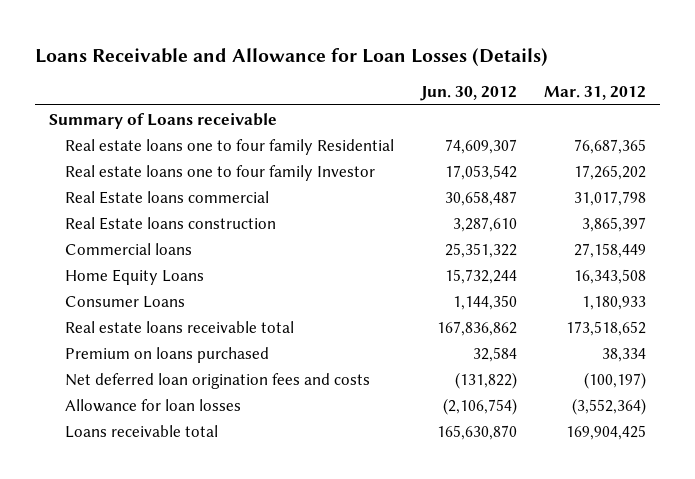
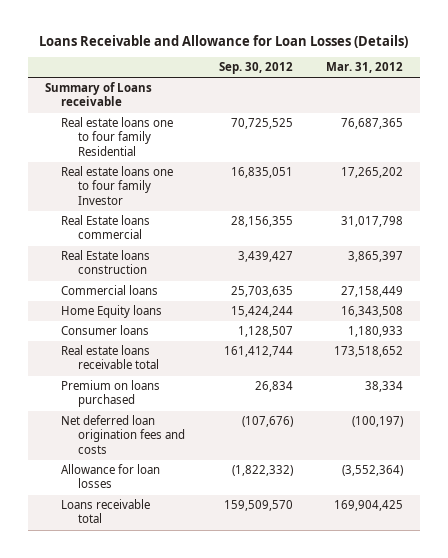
[420,86,518,102] Jun. 30, 2012 -> none
none -> [218,62,293,75] Sep. 30, 2012
[64,268,204,285] Home Equity Loans -> [61,305,163,319] Home Equity loans
[64,295,185,308] Consumer Loans -> [61,325,150,336] Consumer loans

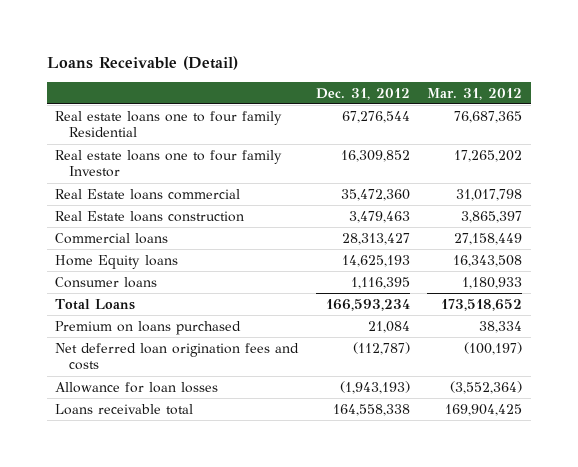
[39,34,409,48] Loans Receivable and Allowance for Loan Losses (Details) -> [46,56,238,71] Loans Receivable (Detail)
[218,62,293,75] Sep. 30, 2012 -> none
none -> [315,87,410,100] Dec. 31, 2012
[45,82,153,107] Summary of Loans receivable -> none
[61,345,159,370] Real estate loans receivable total -> [55,298,136,310] Total Loans

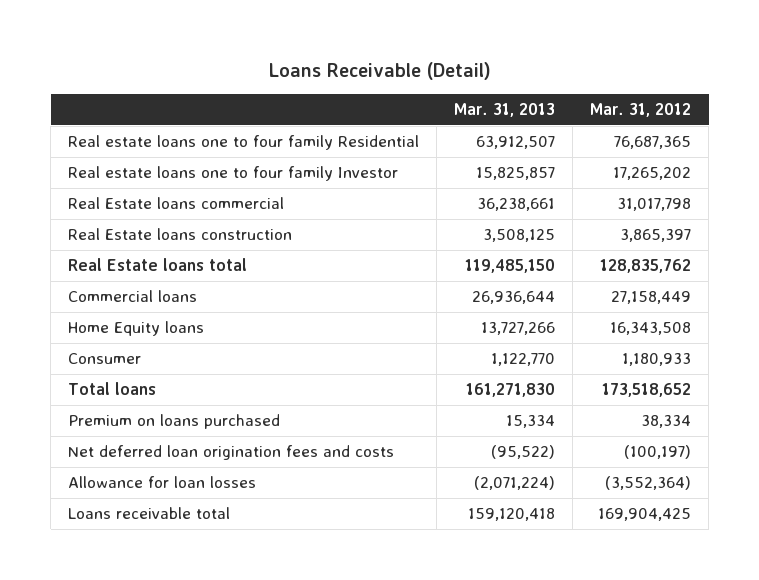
[315,87,410,100] Dec. 31, 2012 -> none
none -> [454,102,556,117] Mar. 31, 2013
none -> [68,258,248,272] Real Estate loans total
[55,276,158,288] Consumer loans -> [68,353,142,365] Consumer
[55,298,136,310] Total Loans -> [68,382,157,396] Total loans

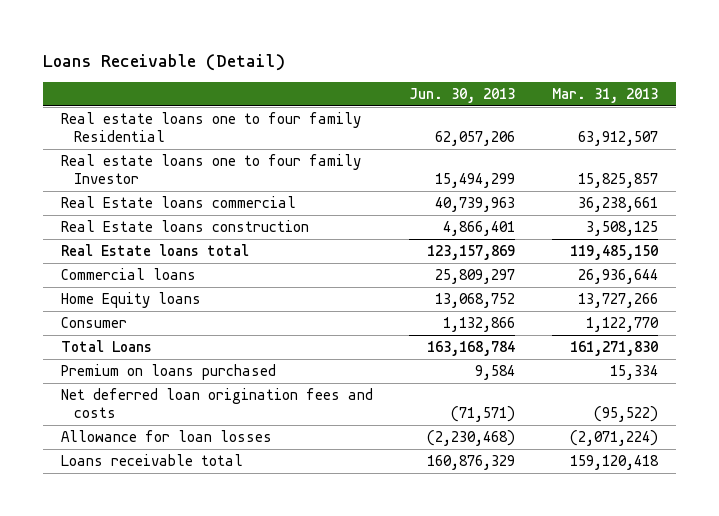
[590,102,692,117] Mar. 31, 2012 -> none
none -> [409,88,516,104] Jun. 30, 2013
[68,382,157,396] Total loans -> [61,340,153,353] Total Loans

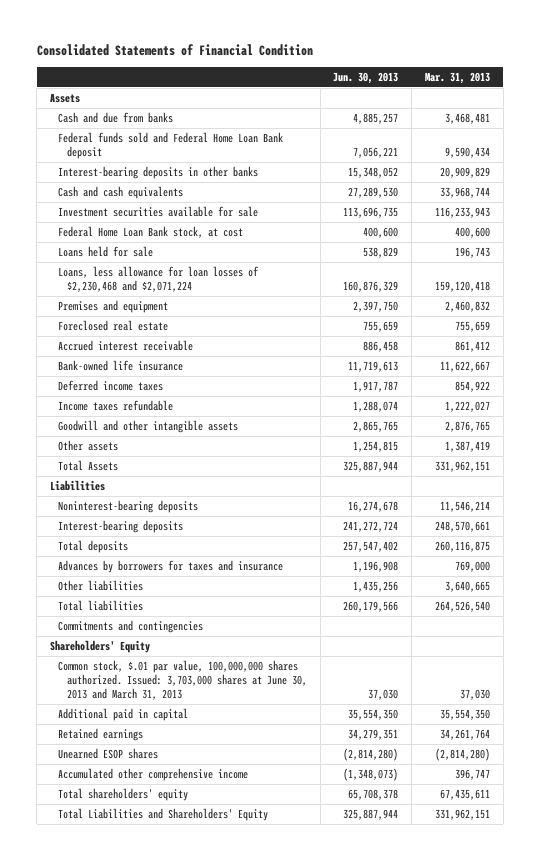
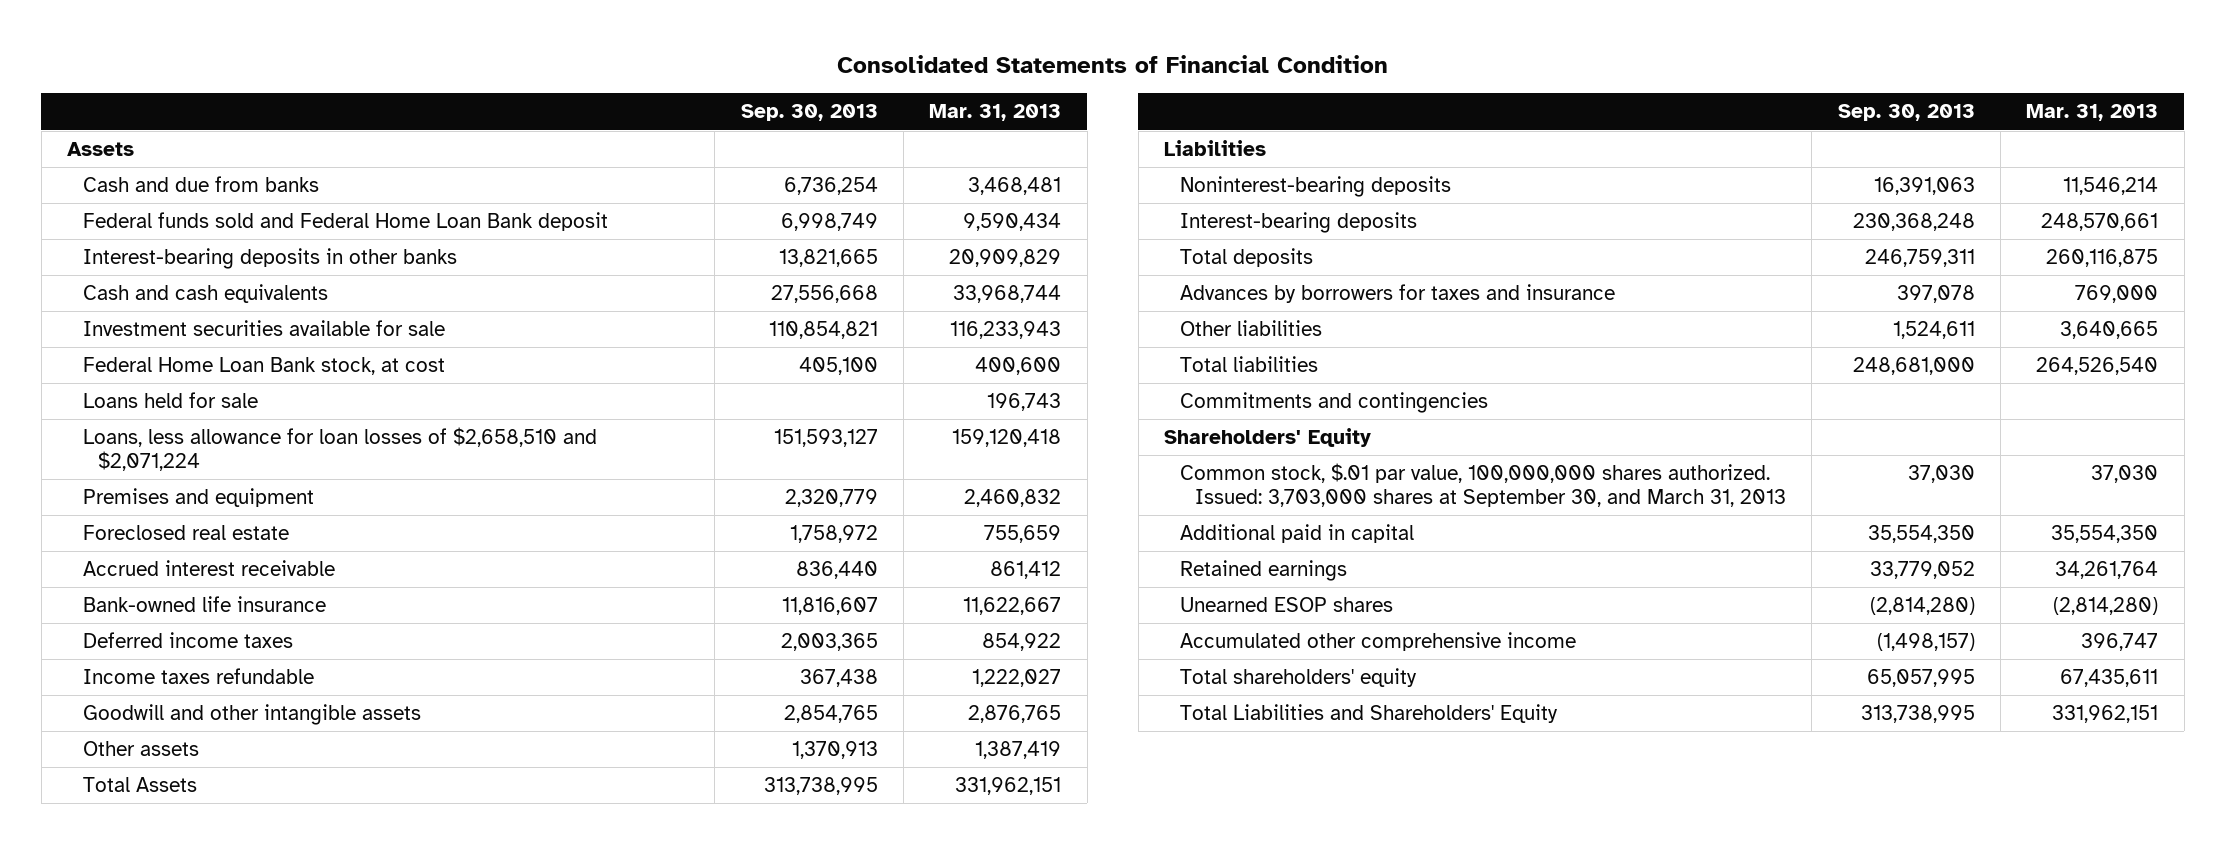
[333,71,399,84] Jun. 30, 2013 -> none
none -> [740,104,878,122] Sep. 30, 2013
[58,266,260,293] Loans, less allowance for loan losses of $2,230,468 and $2,071,224 -> [82,427,597,472] Loans, less allowance for loan losses of $2,658,510 and $2,071,224
[58,660,307,701] Common stock, $.01 par value, 100,000,000 shares authorized. Issued: 3,703,000 shares at June 30, 2013 and March 31, 2013 -> [1179,463,1787,508] Common stock, $.01 par value, 100,000,000 shares authorized. Issued: 3,703,000 shares at September 30, and March 31, 2013

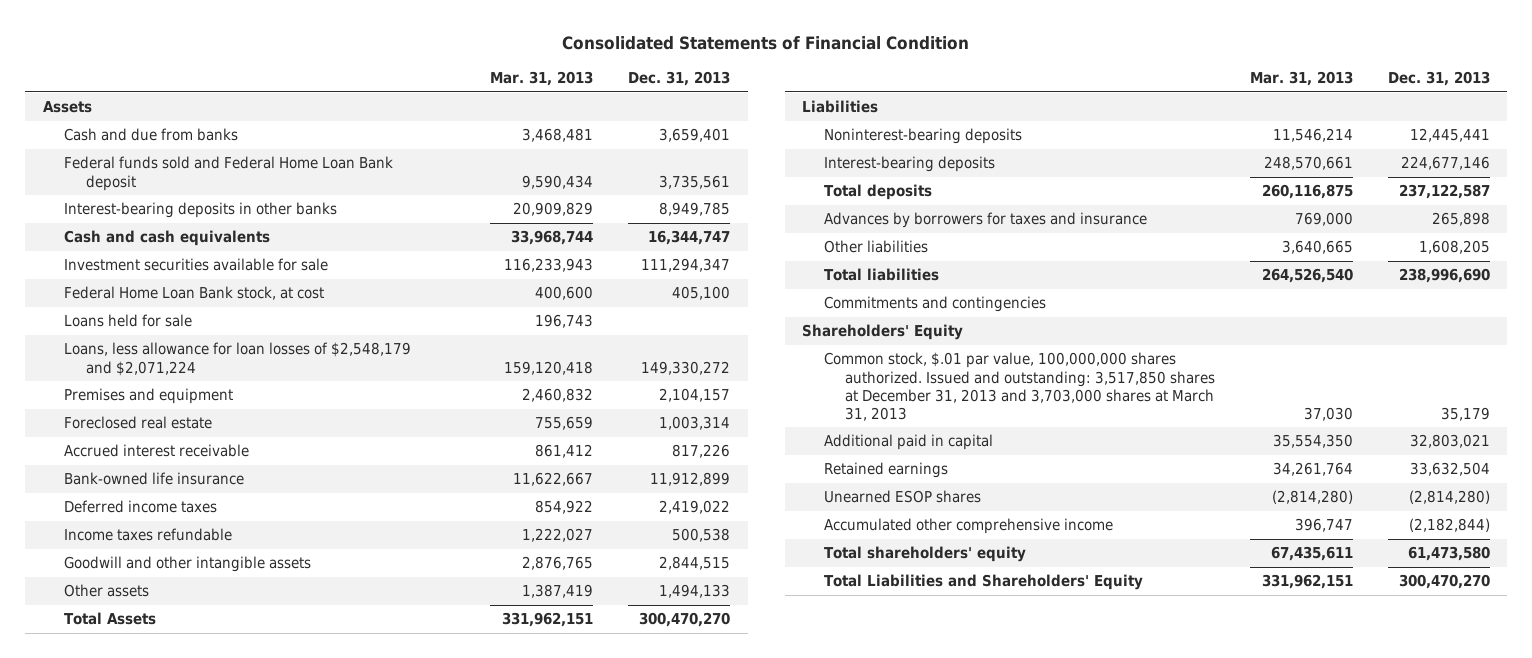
[740,104,878,122] Sep. 30, 2013 -> none
none -> [628,71,731,87] Dec. 31, 2013
[82,427,597,472] Loans, less allowance for loan losses of $2,658,510 and $2,071,224 -> [64,342,412,376] Loans, less allowance for loan losses of $2,548,179 and $2,071,224
[1179,463,1787,508] Common stock, $.01 par value, 100,000,000 shares authorized. Issued: 3,703,000 shares at September 30, and March 31, 2013 -> [823,352,1216,421] Common stock, $.01 par value, 100,000,000 shares authorized. Issued and outstanding: 3,517,850 shares at December 31, 2013 and 3,703,000 shares at March 31, 2013

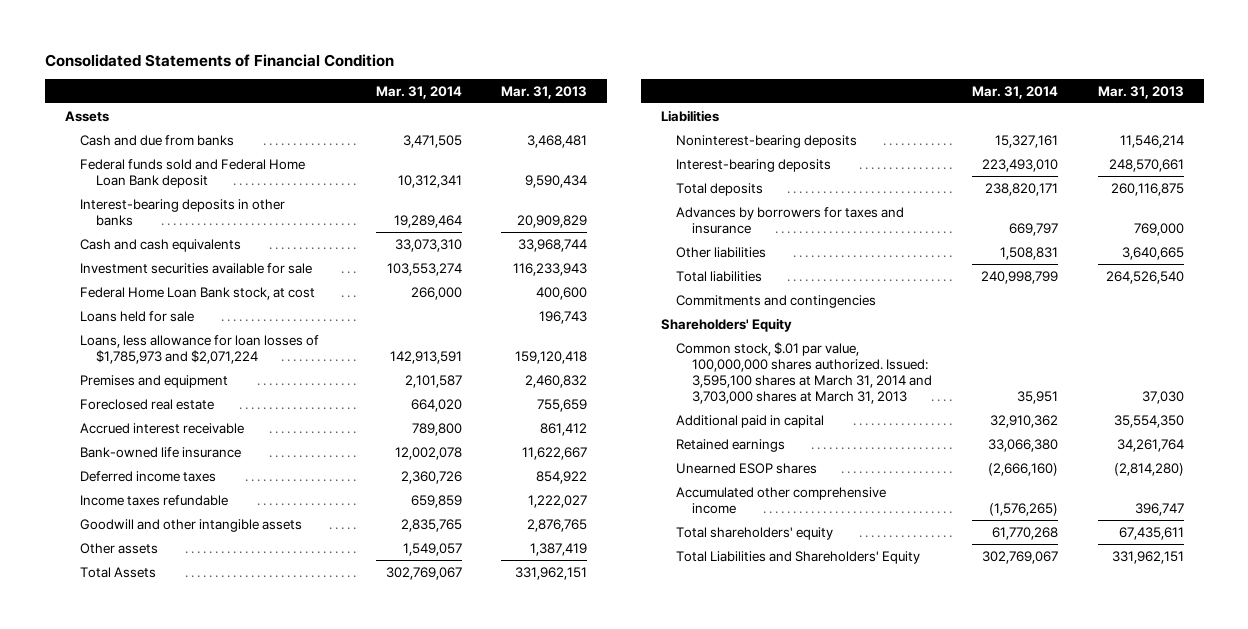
[628,71,731,87] Dec. 31, 2013 -> none
none -> [375,85,462,99] Mar. 31, 2014
[64,342,412,376] Loans, less allowance for loan losses of $2,548,179 and $2,071,224 -> [80,334,320,364] Loans, less allowance for loan losses of $1,785,973 and $2,071,224
[823,352,1216,421] Common stock, $.01 par value, 100,000,000 shares authorized. Issued and outstanding: 3,517,850 shares at December 31, 2013 and 3,703,000 shares at March 31, 2013 -> [676,341,932,404] Common stock, $.01 par value, 100,000,000 shares authorized. Issued: 3,595,100 shares at March 31, 2014 and 3,703,000 shares at March 31, 2013

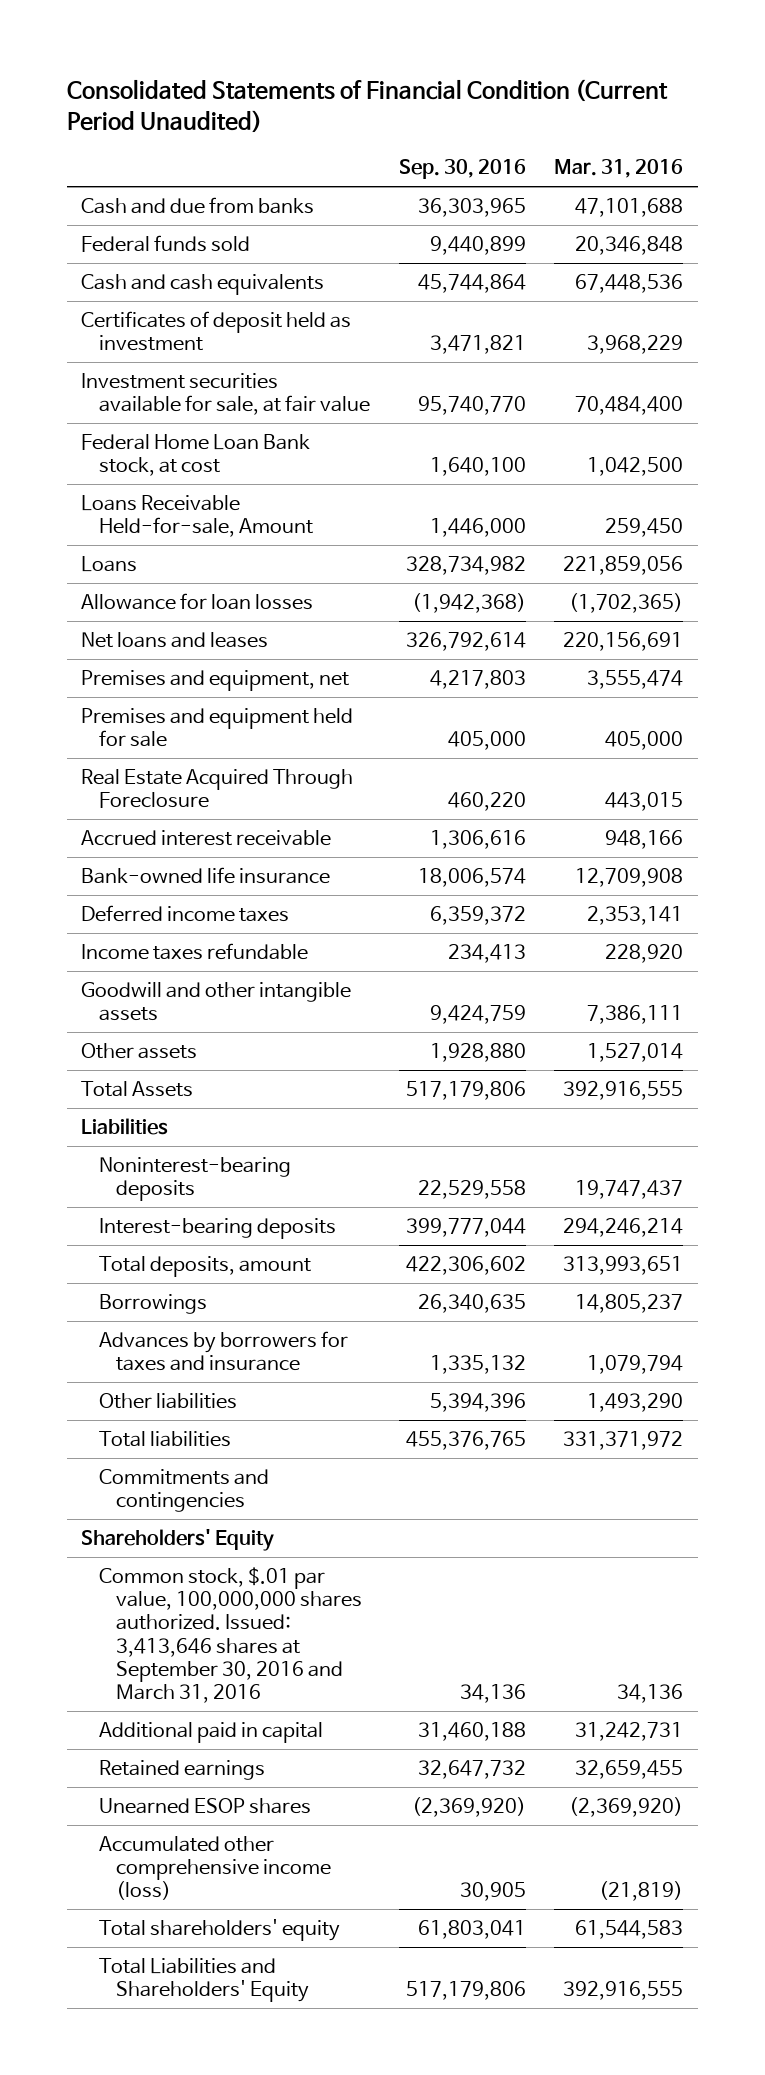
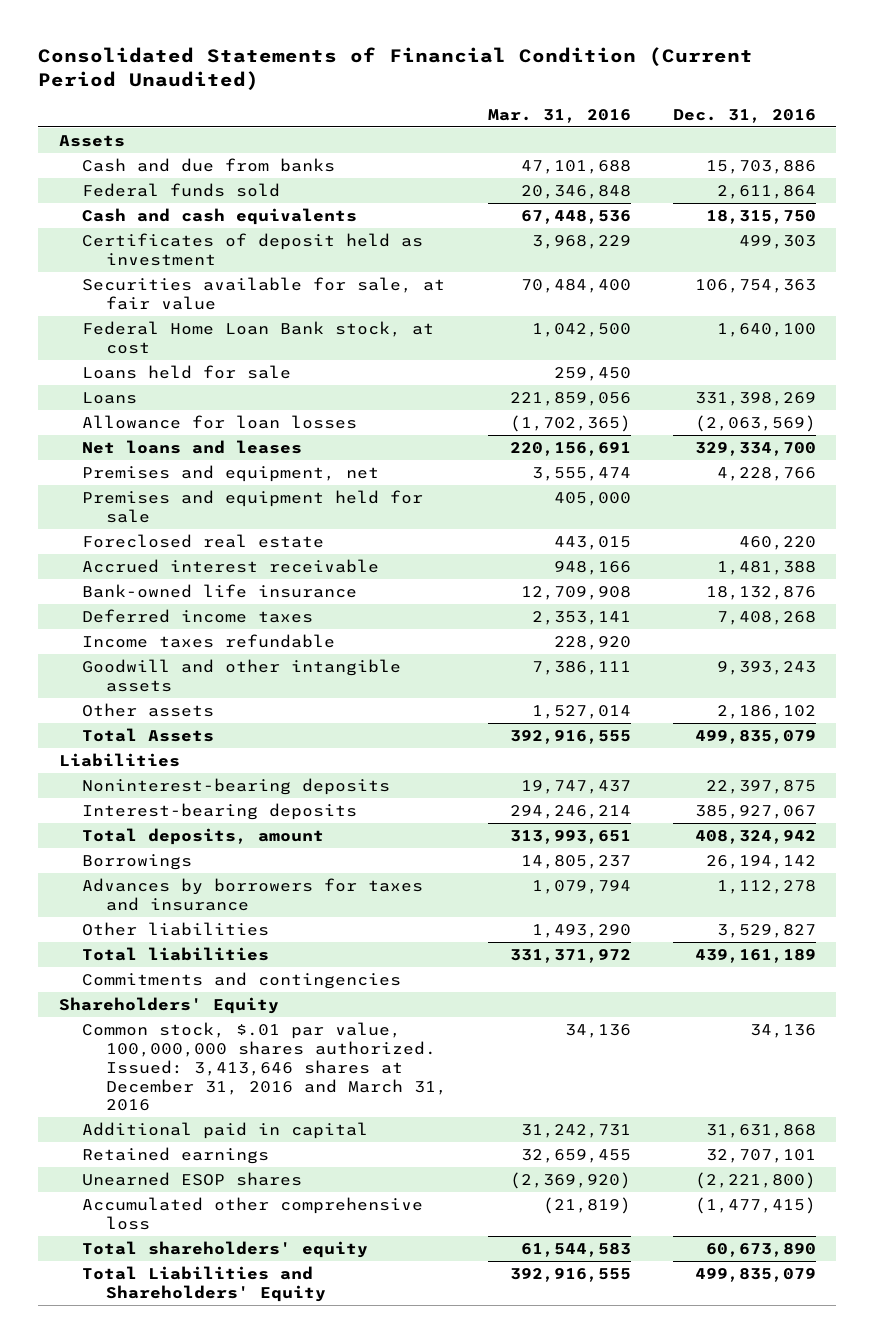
[398,159,526,180] Sep. 30, 2016 -> none
none -> [672,108,816,123] Dec. 31, 2016
none -> [58,134,125,147] Assets
[81,372,370,416] Investment securities available for sale, at fair value -> [82,276,446,310] Securities available for sale, at fair value
[81,494,313,538] Loans Receivable Held-for-sale, Amount -> [82,364,292,379] Loans held for sale
[81,768,354,809] Real Estate Acquired Through Foreclosure -> [82,533,325,548] Foreclosed real estate
[98,1566,363,1703] Common stock, $.01 par value, 100,000,000 shares authorized. Issued: 3,413,646 shares at September 30, 2016 and March 31, 2016 -> [82,1021,447,1112] Common stock, $.01 par value, 100,000,000 shares authorized. Issued: 3,413,646 shares at December 31, 2016 and March 31, 2016
[98,1835,332,1901] Accumulated other comprehensive income (loss) -> [82,1196,424,1230] Accumulated other comprehensive loss

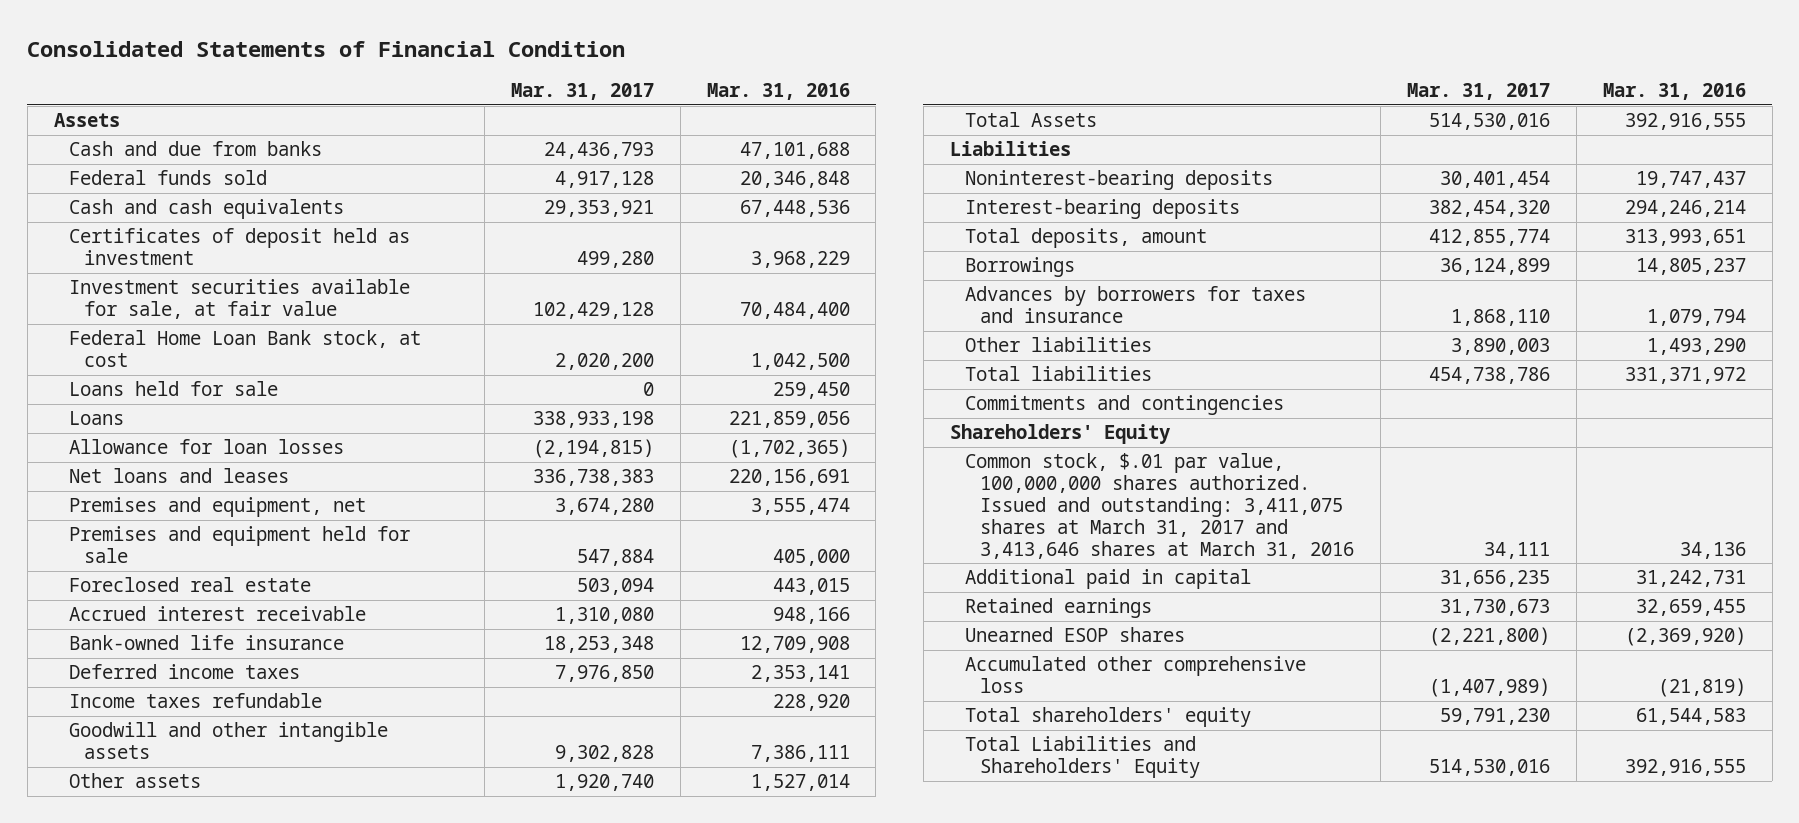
[38,47,754,91] Consolidated Statements of Financial Condition (Current Period Unaudited) -> [27,40,626,57] Consolidated Statements of Financial Condition
[672,108,816,123] Dec. 31, 2016 -> none
none -> [510,82,654,100] Mar. 31, 2017
[82,276,446,310] Securities available for sale, at fair value -> [68,279,410,320] Investment securities available for sale, at fair value
[82,1021,447,1112] Common stock, $.01 par value, 100,000,000 shares authorized. Issued: 3,413,646 shares at December 31, 2016 and March 31, 2016 -> [964,453,1355,559] Common stock, $.01 par value, 100,000,000 shares authorized. Issued and outstanding: 3,411,075 shares at March 31, 2017 and 3,413,646 shares at March 31, 2016

